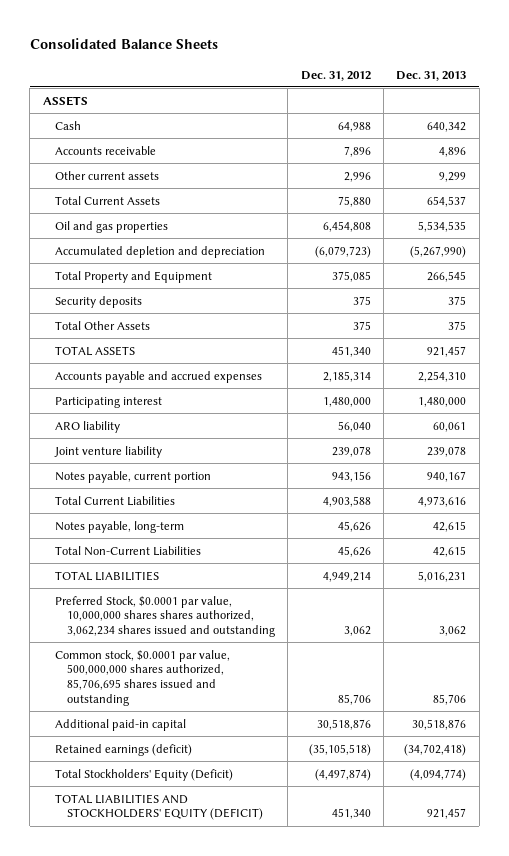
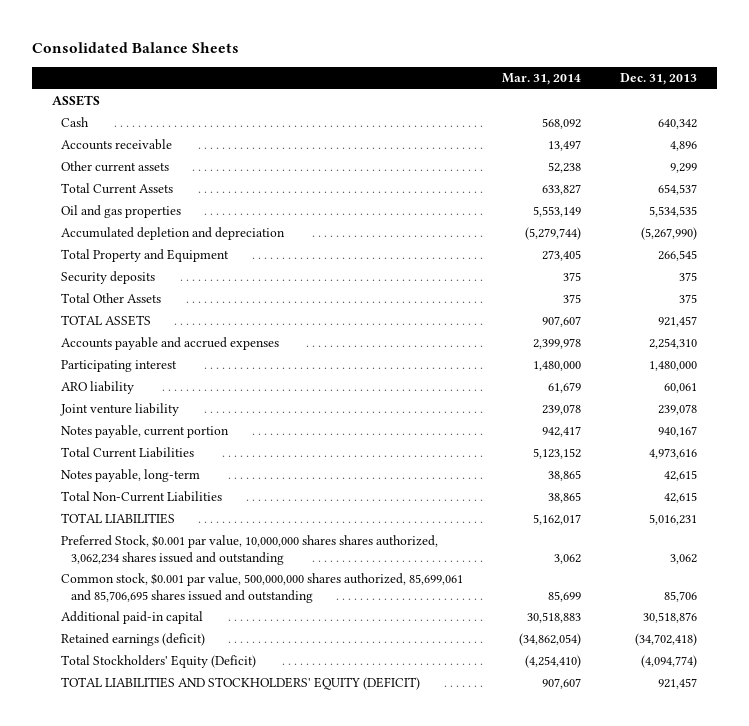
[300,70,371,81] Dec. 31, 2012 -> none
none -> [502,73,582,86] Mar. 31, 2014
[54,595,275,638] Preferred Stock, $0.0001 par value, 10,000,000 shares shares authorized, 3,062,234 shares issued and outstanding -> [61,535,439,565] Preferred Stock, $0.001 par value, 10,000,000 shares shares authorized, 3,062,234 shares issued and outstanding
[54,649,230,706] Common stock, $0.0001 par value, 500,000,000 shares authorized, 85,706,695 shares issued and outstanding -> [61,573,464,603] Common stock, $0.001 par value, 500,000,000 shares authorized, 85,699,061 and 85,706,695 shares issued and outstanding

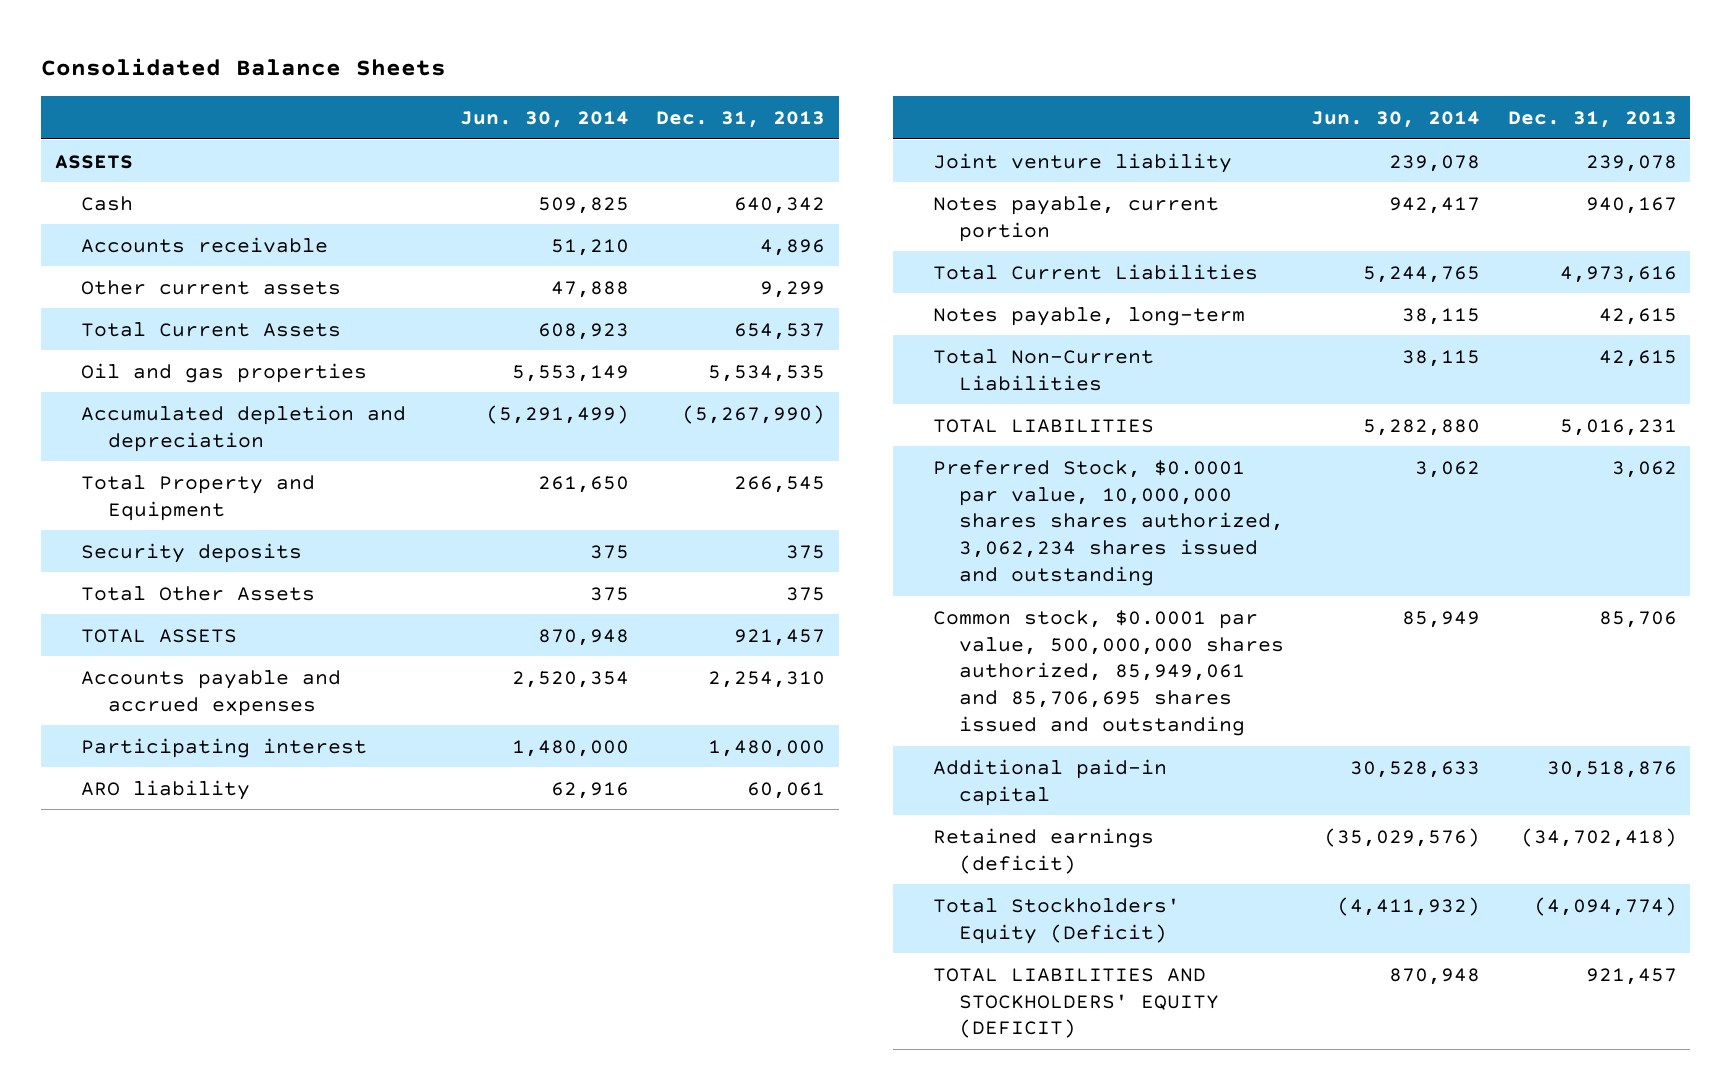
[502,73,582,86] Mar. 31, 2014 -> none
none -> [459,110,629,128] Jun. 30, 2014
[61,535,439,565] Preferred Stock, $0.001 par value, 10,000,000 shares shares authorized, 3,062,234 shares issued and outstanding -> [932,459,1284,587] Preferred Stock, $0.0001 par value, 10,000,000 shares shares authorized, 3,062,234 shares issued and outstanding
[61,573,464,603] Common stock, $0.001 par value, 500,000,000 shares authorized, 85,699,061 and 85,706,695 shares issued and outstanding -> [932,609,1284,737] Common stock, $0.0001 par value, 500,000,000 shares authorized, 85,949,061 and 85,706,695 shares issued and outstanding

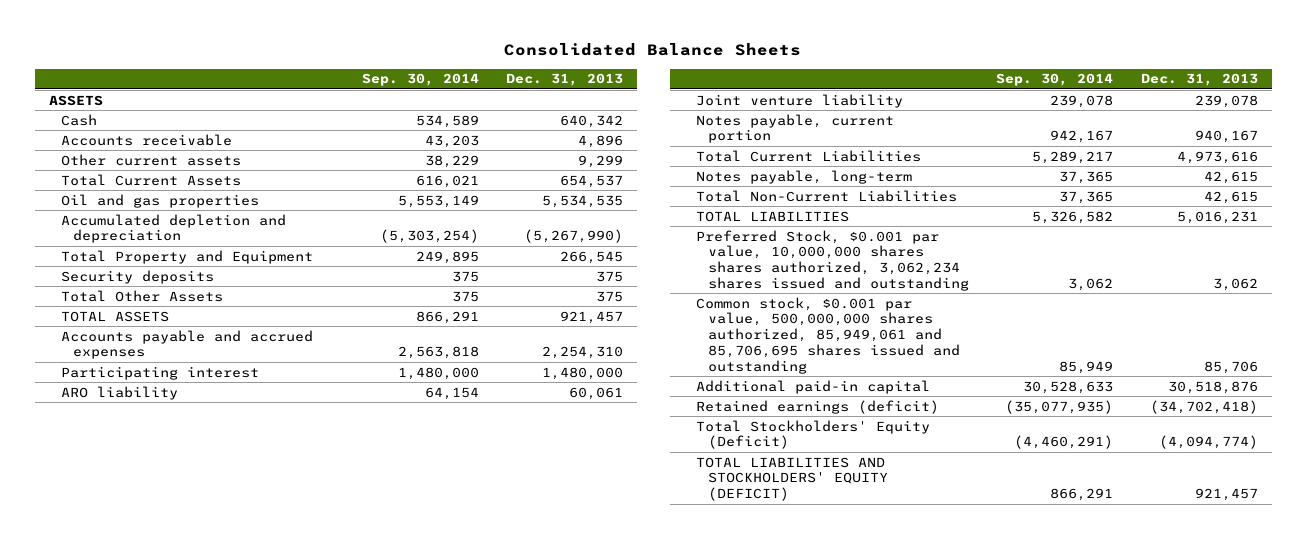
[459,110,629,128] Jun. 30, 2014 -> none
none -> [361,73,479,87] Sep. 30, 2014
[932,459,1284,587] Preferred Stock, $0.0001 par value, 10,000,000 shares shares authorized, 3,062,234 shares issued and outstanding -> [695,229,969,292] Preferred Stock, $0.001 par value, 10,000,000 shares shares authorized, 3,062,234 shares issued and outstanding
[932,609,1284,737] Common stock, $0.0001 par value, 500,000,000 shares authorized, 85,949,061 and 85,706,695 shares issued and outstanding -> [695,296,960,374] Common stock, $0.001 par value, 500,000,000 shares authorized, 85,949,061 and 85,706,695 shares issued and outstanding

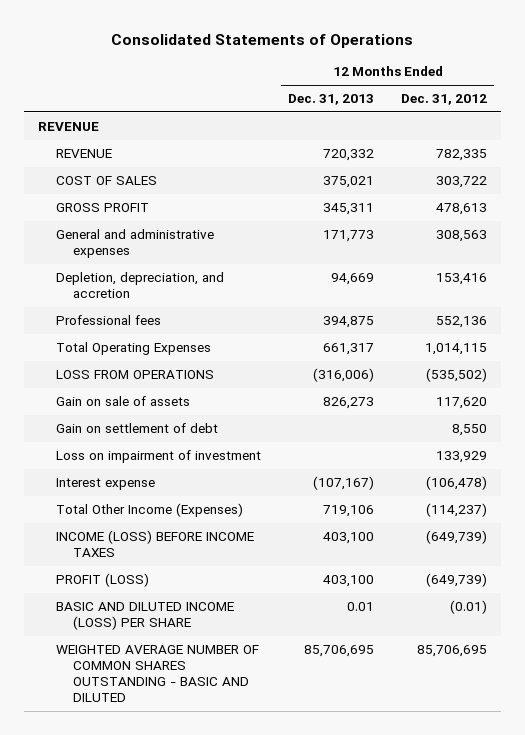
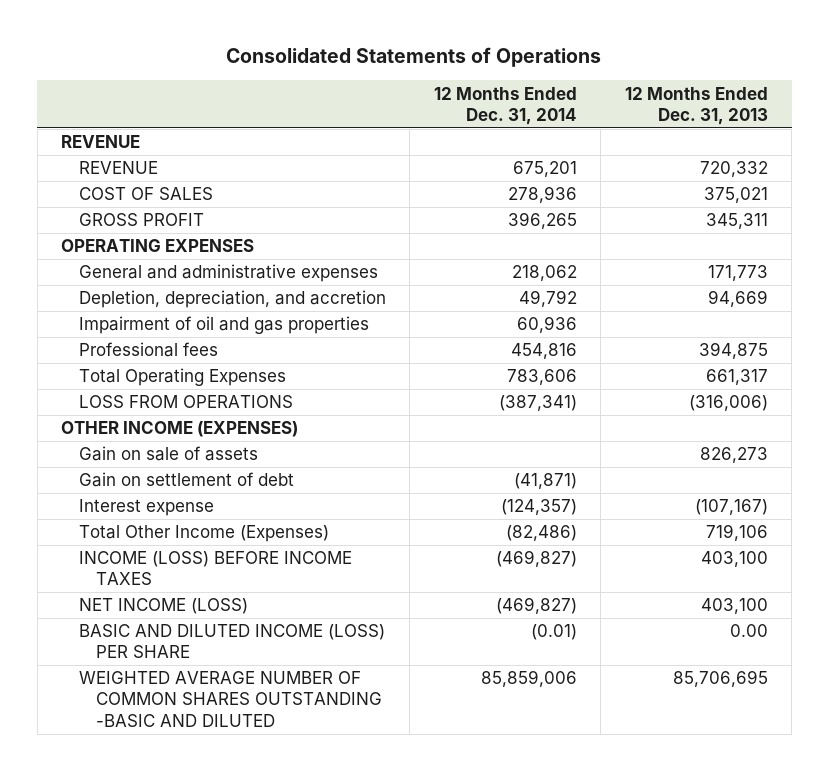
[401,94,488,106] Dec. 31, 2012 -> none
none -> [433,86,577,125] 12 Months Ended Dec. 31, 2014
none -> [61,239,255,253] OPERATING EXPENSES
none -> [78,316,369,335] Impairment of oil and gas properties
none -> [61,421,299,438] OTHER INCOME (EXPENSES)
[55,450,261,464] Loss on impairment of investment -> none
[55,573,149,588] PROFIT (LOSS) -> [78,598,248,615] NET INCOME (LOSS)
[346,602,374,612] 0.01 -> [729,624,768,638] 0.00
[55,645,259,703] WEIGHTED AVERAGE NUMBER OF COMMON SHARES OUTSTANDING - BASIC AND DILUTED -> [78,671,383,727] WEIGHTED AVERAGE NUMBER OF COMMON SHARES OUTSTANDING -BASIC AND DILUTED

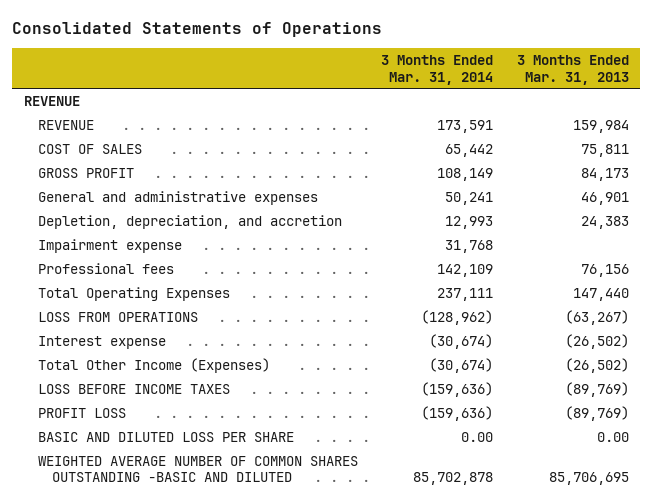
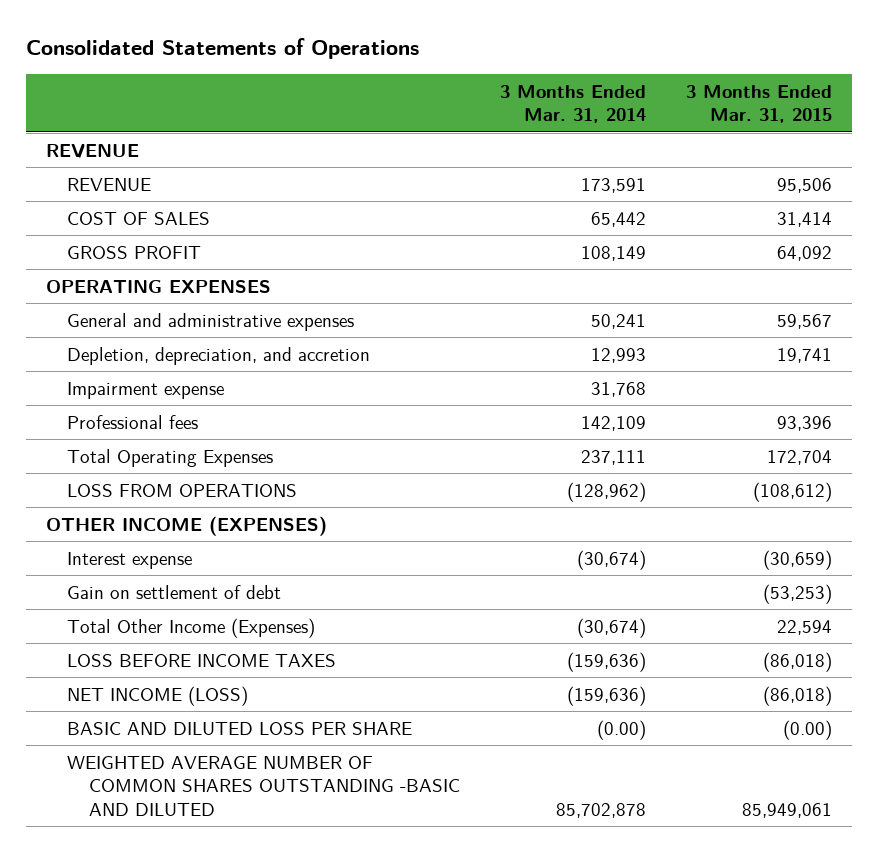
[516,55,629,85] 3 Months Ended Mar. 31, 2013 -> none
none -> [686,84,833,124] 3 Months Ended Mar. 31, 2015
none -> [45,278,271,293] OPERATING EXPENSES
none -> [45,515,327,536] OTHER INCOME (EXPENSES)
none -> [67,584,282,599] Gain on settlement of debt
[37,408,126,419] PROFIT LOSS -> [67,685,249,706] NET INCOME (LOSS)
[461,432,494,443] 0.00 -> [597,719,647,740] (0.00)

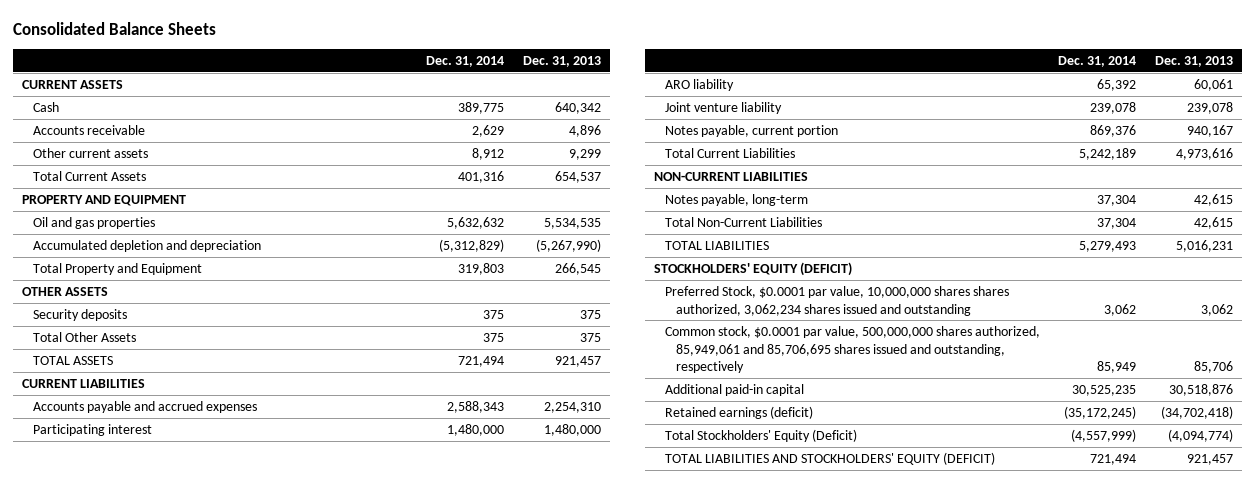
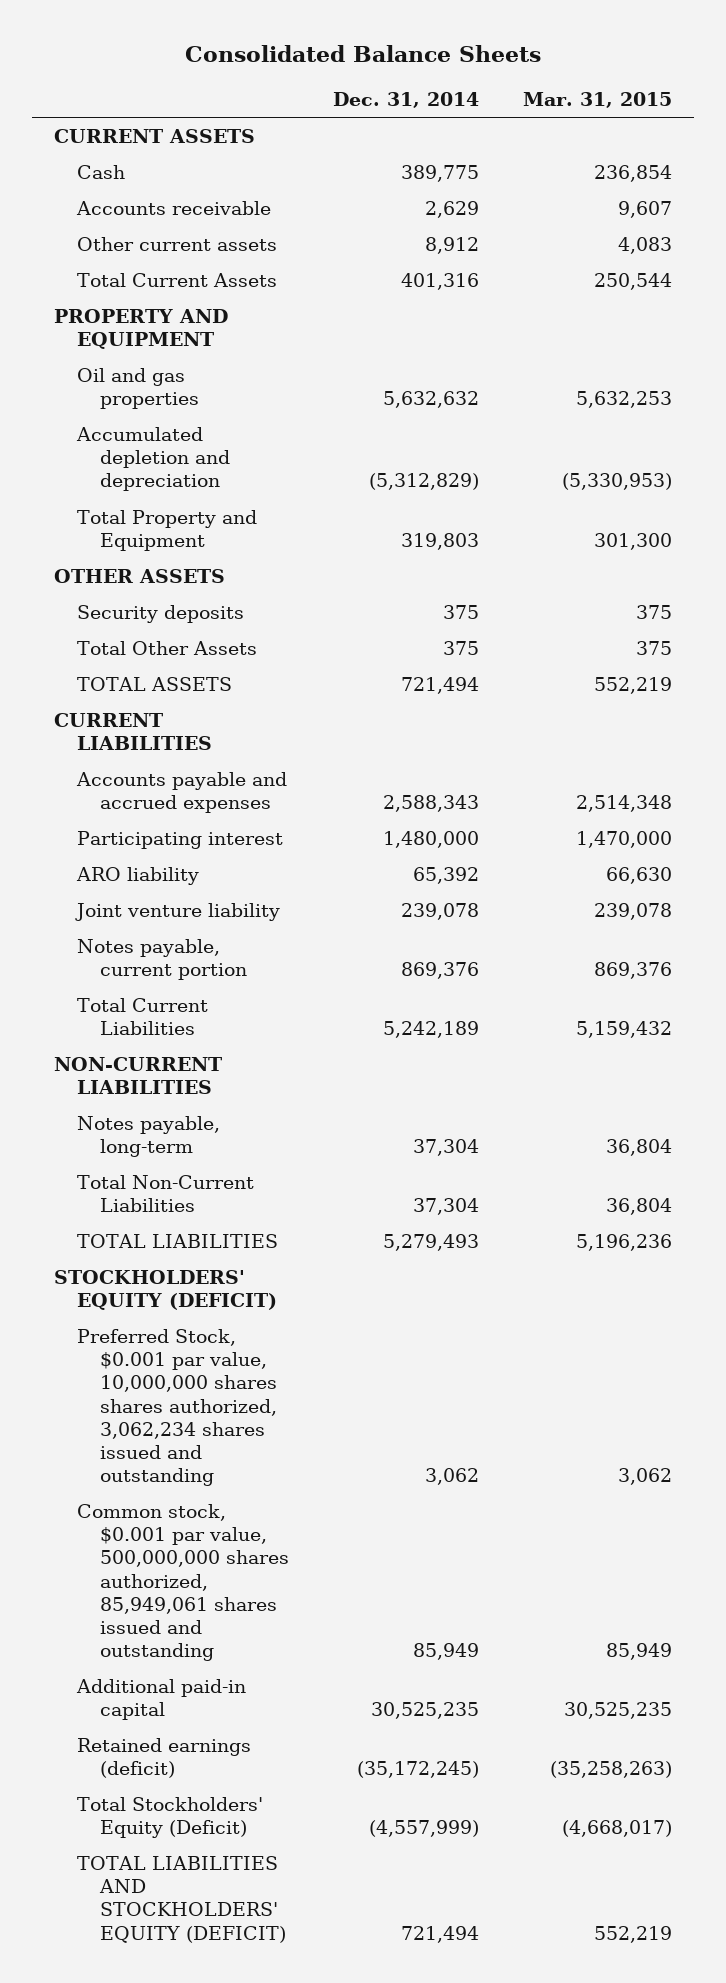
[522,56,601,68] Dec. 31, 2013 -> none
none -> [522,92,672,109] Mar. 31, 2015
[665,285,1010,316] Preferred Stock, $0.0001 par value, 10,000,000 shares shares authorized, 3,062,234 shares issued and outstanding -> [76,1329,277,1486] Preferred Stock, $0.001 par value, 10,000,000 shares shares authorized, 3,062,234 shares issued and outstanding
[665,325,1041,374] Common stock, $0.0001 par value, 500,000,000 shares authorized, 85,949,061 and 85,706,695 shares issued and outstanding, respectively -> [76,1504,289,1661] Common stock, $0.001 par value, 500,000,000 shares authorized, 85,949,061 shares issued and outstanding

